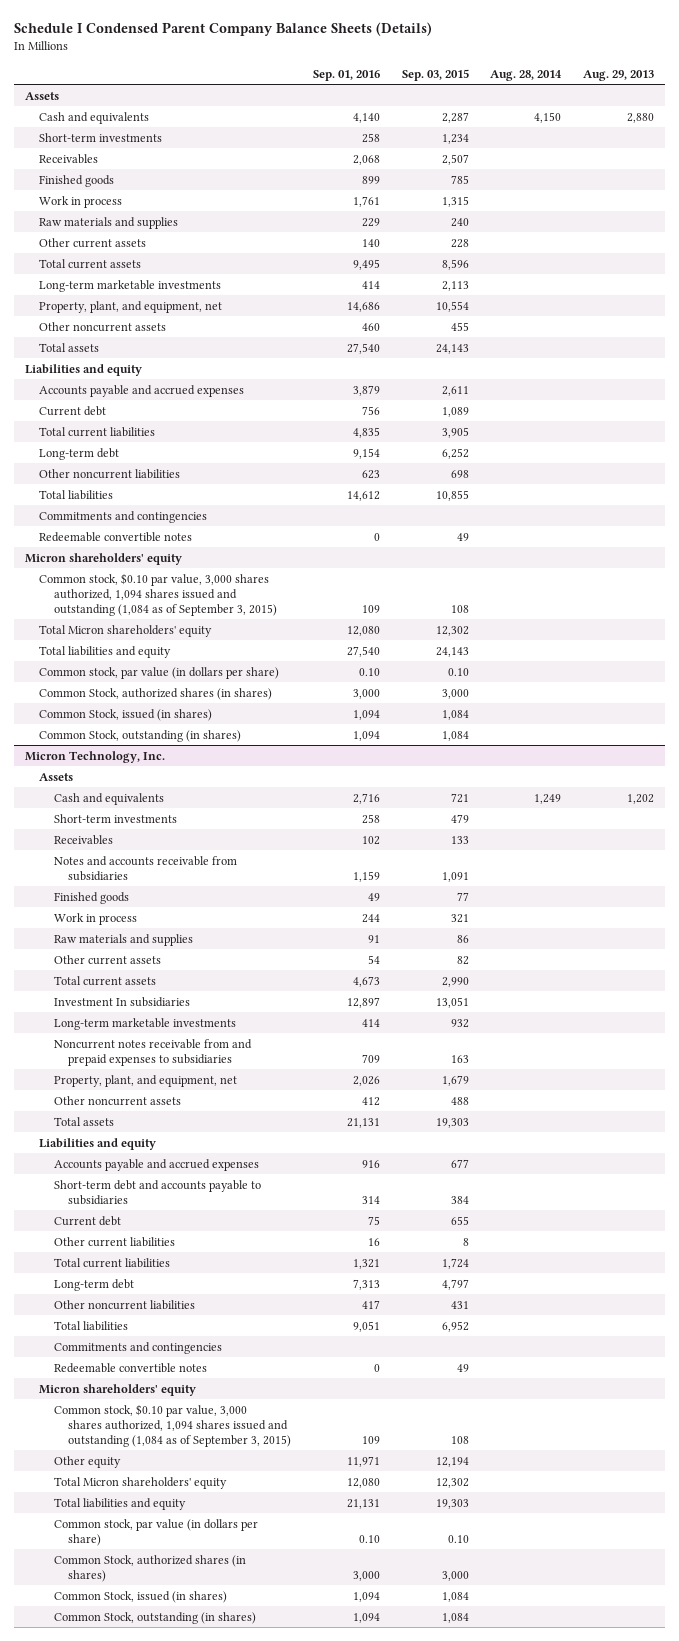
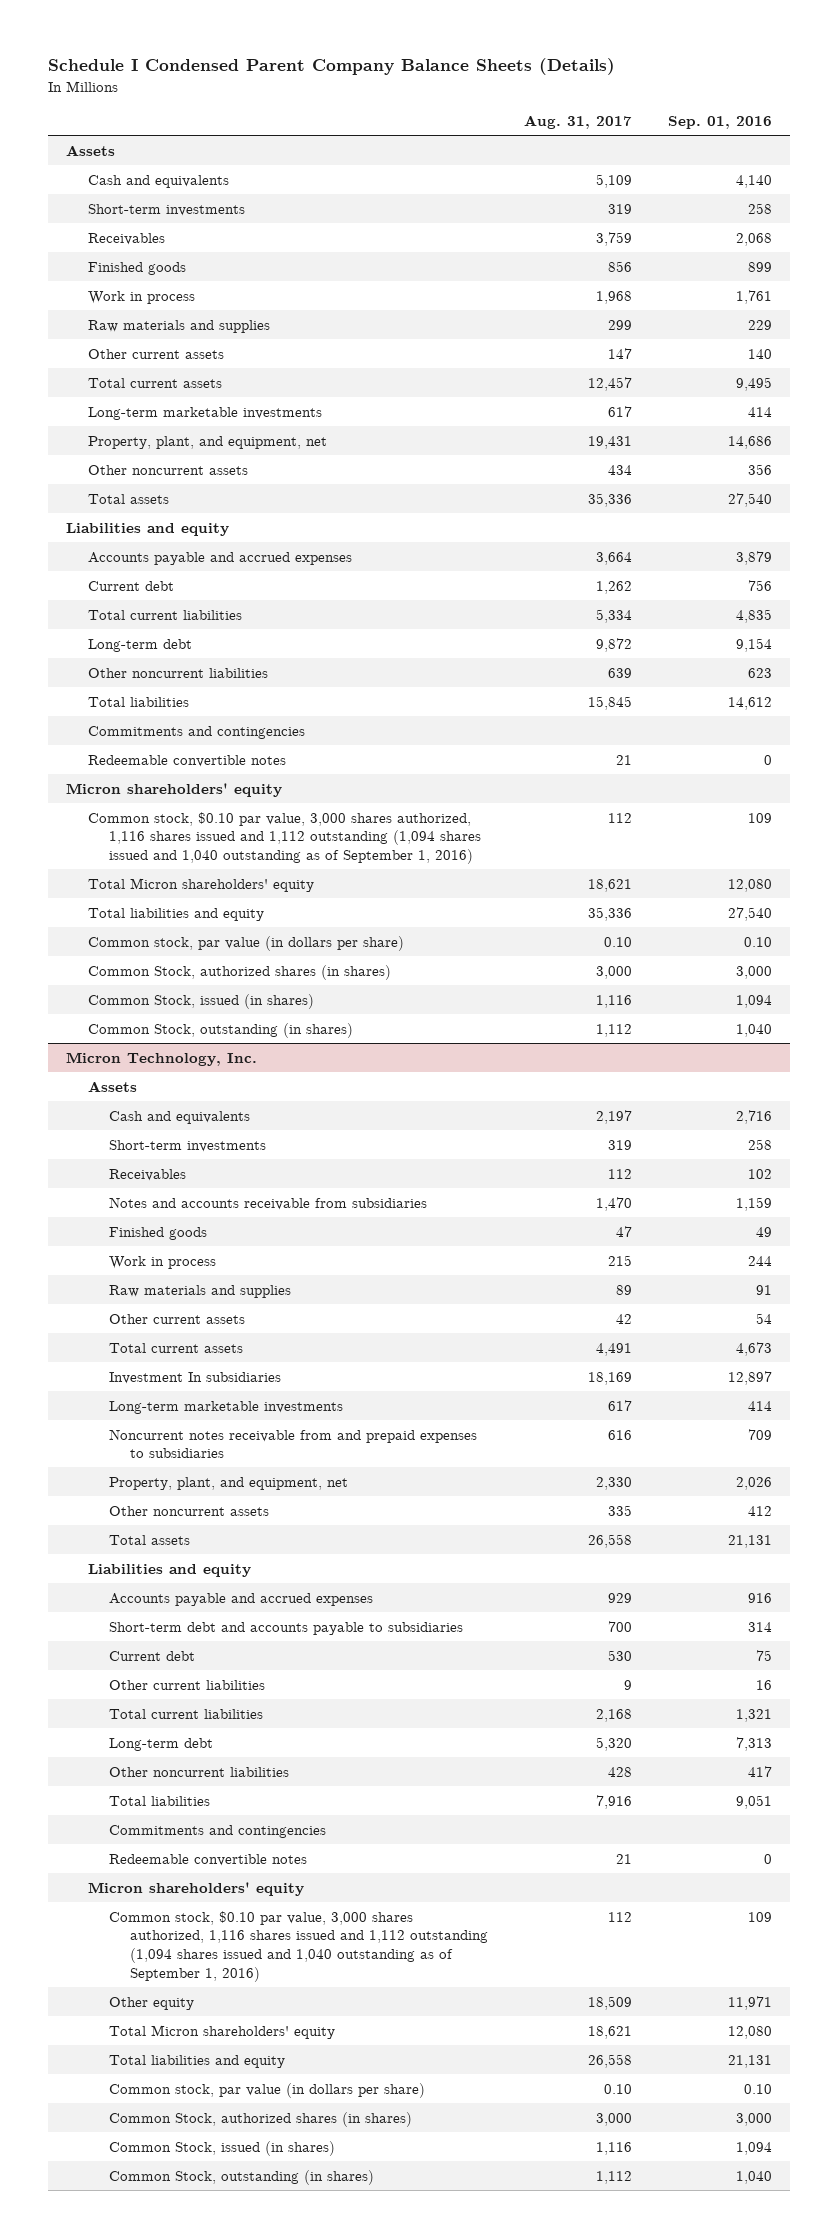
[401,68,469,81] Sep. 03, 2015 -> none
[490,69,563,81] Aug. 28, 2014 -> none
[583,69,655,81] Aug. 29, 2013 -> none
none -> [524,115,633,130] Aug. 31, 2017
[361,322,380,331] 460 -> [748,463,773,475] 356
[39,572,277,617] Common stock, $0.10 par value, 3,000 shares authorized, 1,094 shares issued and outstanding (1,084 as of September 3, 2015) -> [87,811,482,864] Common stock, $0.10 par value, 3,000 shares authorized, 1,116 shares issued and 1,112 outstanding (1,094 shares issued and 1,040 outstanding as of September 1, 2016)
[352,730,380,741] 1,094 -> [736,1023,773,1037] 1,040
[53,1403,292,1448] Common stock, $0.10 par value, 3,000 shares authorized, 1,094 shares issued and outstanding (1,084 as of September 3, 2015) -> [109,1910,489,1982] Common stock, $0.10 par value, 3,000 shares authorized, 1,116 shares issued and 1,112 outstanding (1,094 shares issued and 1,040 outstanding as of September 1, 2016)
[352,1612,380,1623] 1,094 -> [736,2170,773,2184] 1,040

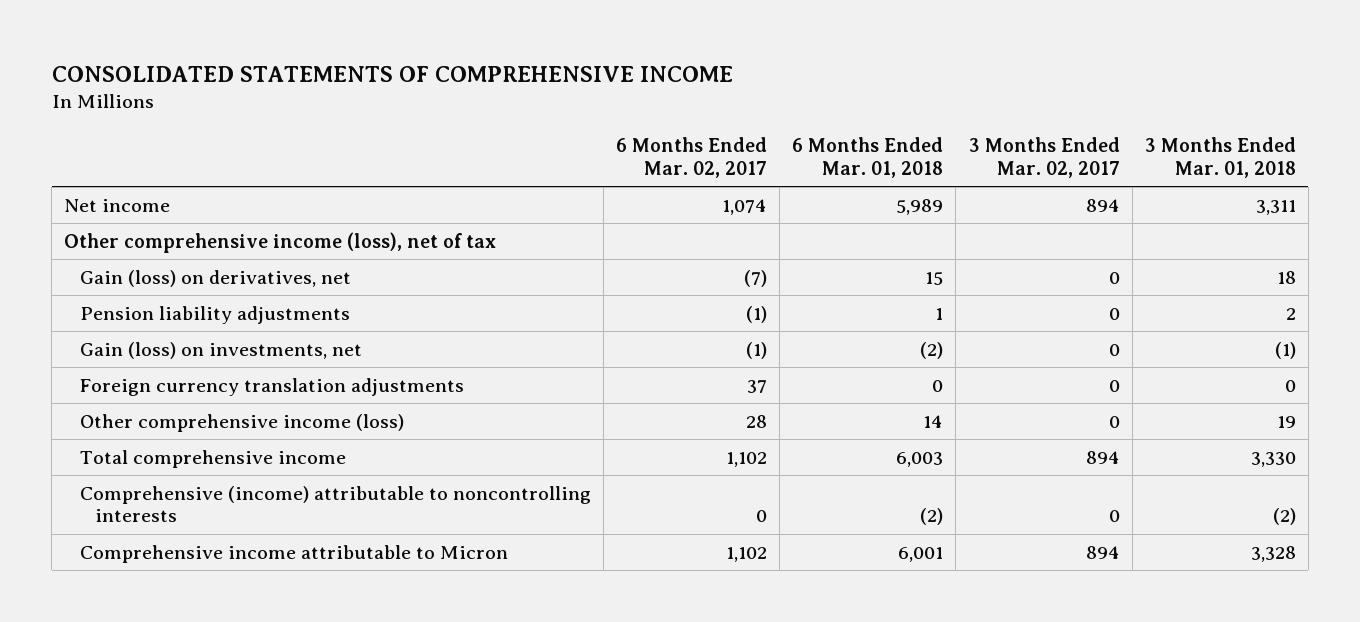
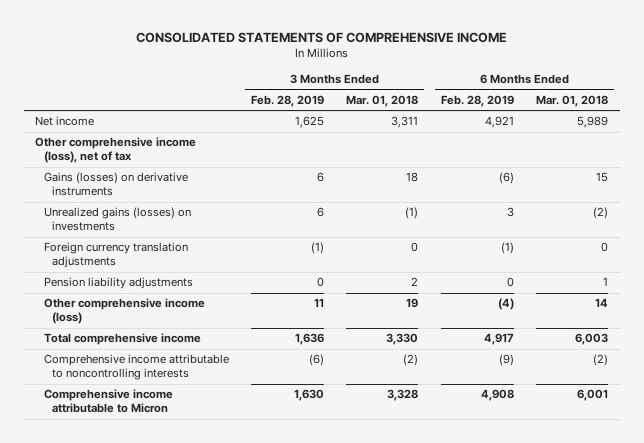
[616,137,768,178] 6 Months Ended Mar. 02, 2017 -> none
[968,137,1120,178] 3 Months Ended Mar. 02, 2017 -> none
none -> [250,95,324,108] Feb. 28, 2019
none -> [440,95,514,108] Feb. 28, 2019
[79,269,351,287] Gain (loss) on derivatives, net -> [43,172,188,197] Gains (losses) on derivative instruments
[79,341,362,359] Gain (loss) on investments, net -> [43,207,191,232] Unrealized gains (losses) on investments
[79,305,350,324] Pension liability adjustments -> [43,277,193,290] Pension liability adjustments
[79,485,591,523] Comprehensive (income) attributable to noncontrolling interests -> [43,354,229,381] Comprehensive income attributable to noncontrolling interests

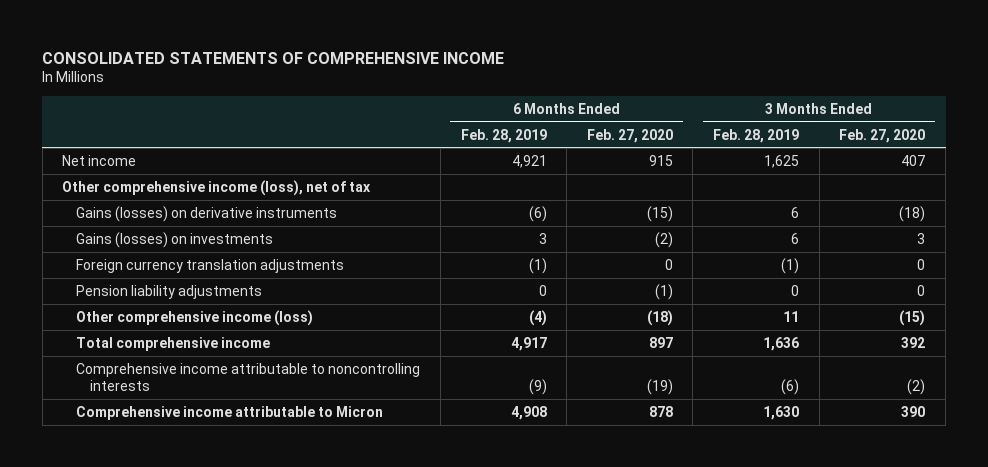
[346,95,419,108] Mar. 01, 2018 -> none
[536,95,609,108] Mar. 01, 2018 -> none
none -> [586,128,673,143] Feb. 27, 2020
none -> [839,128,926,143] Feb. 27, 2020
[43,207,191,232] Unrealized gains (losses) on investments -> [76,231,274,248] Gains (losses) on investments

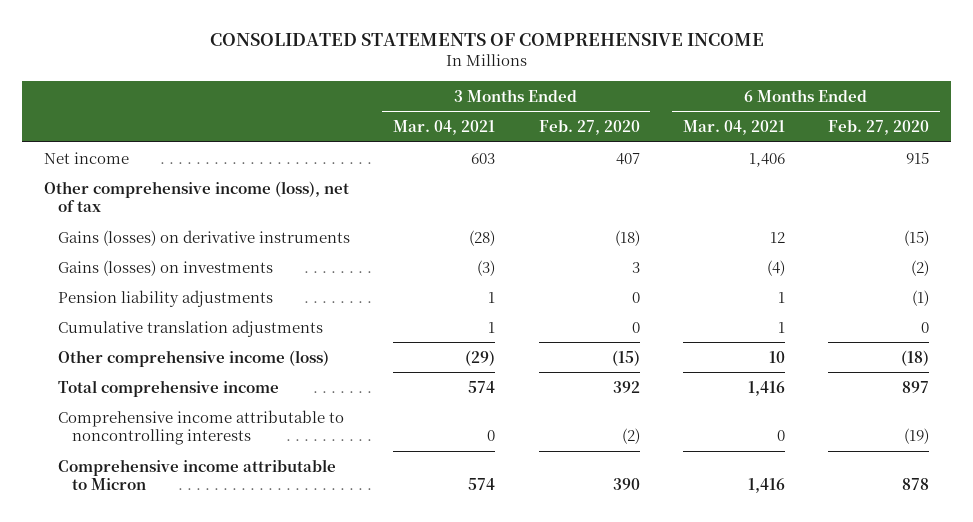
[460,128,547,143] Feb. 28, 2019 -> none
[713,128,800,143] Feb. 28, 2019 -> none
none -> [393,120,496,136] Mar. 04, 2021
none -> [682,120,785,136] Mar. 04, 2021
[76,258,345,273] Foreign currency translation adjustments -> none
none -> [57,319,323,337] Cumulative translation adjustments

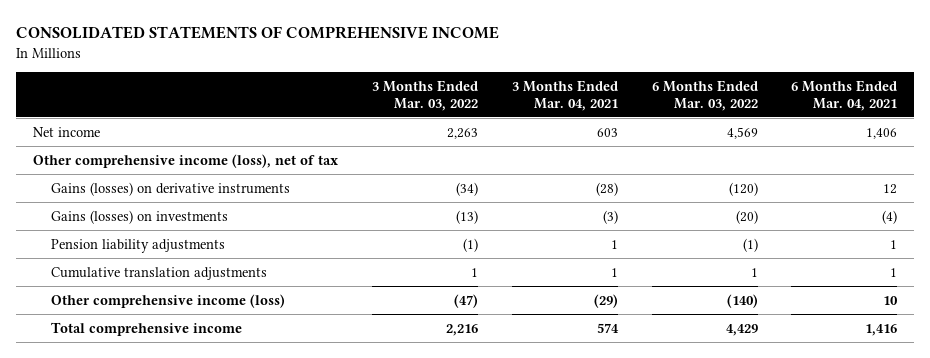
[538,120,640,136] Feb. 27, 2020 -> none
[828,120,930,136] Feb. 27, 2020 -> none
none -> [371,79,478,111] 3 Months Ended Mar. 03, 2022
none -> [651,79,758,111] 6 Months Ended Mar. 03, 2022
[57,409,344,446] Comprehensive income attributable to noncontrolling interests -> none
[57,458,336,491] Comprehensive income attributable to Micron -> none

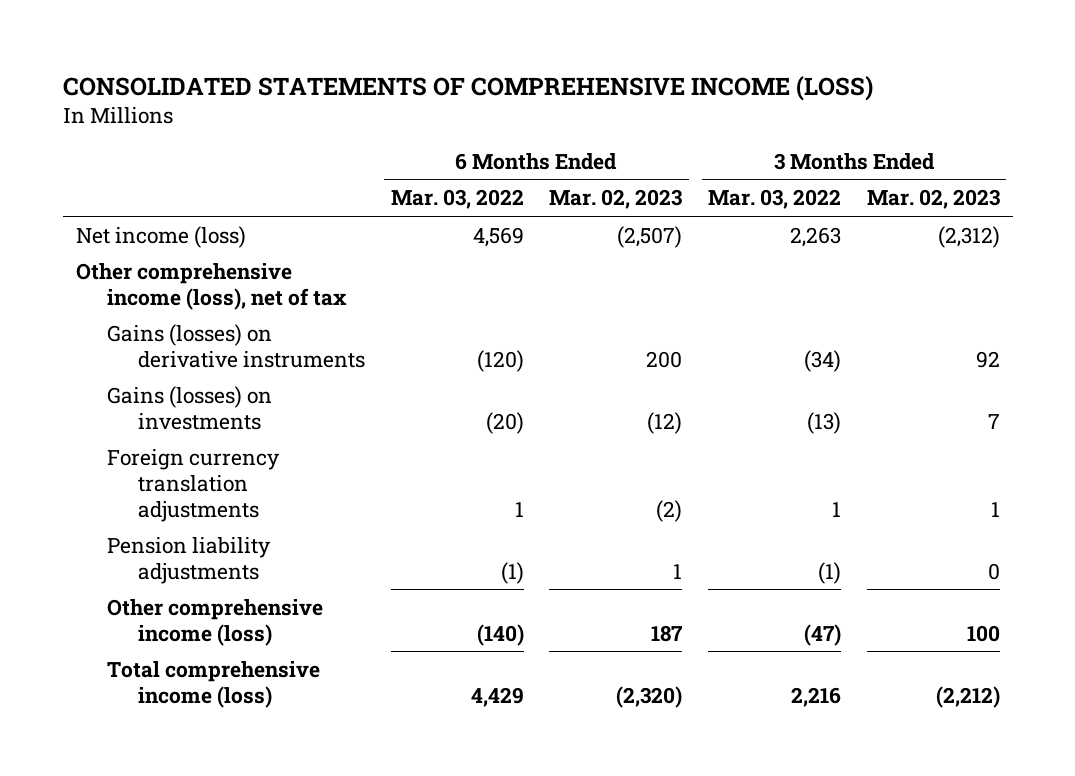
[16,26,500,40] CONSOLIDATED STATEMENTS OF COMPREHENSIVE INCOME -> [62,75,873,101] CONSOLIDATED STATEMENTS OF COMPREHENSIVE INCOME (LOSS)
[511,79,618,111] 3 Months Ended Mar. 04, 2021 -> none
[791,79,898,111] 6 Months Ended Mar. 04, 2021 -> none
none -> [549,189,683,210] Mar. 02, 2023
none -> [866,189,1000,210] Mar. 02, 2023
[33,126,101,137] Net income -> [75,225,246,248] Net income (loss)
none -> [106,448,280,522] Foreign currency translation adjustments
[51,266,268,280] Cumulative translation adjustments -> none
[51,321,243,336] Total comprehensive income -> [106,660,320,708] Total comprehensive income (loss)

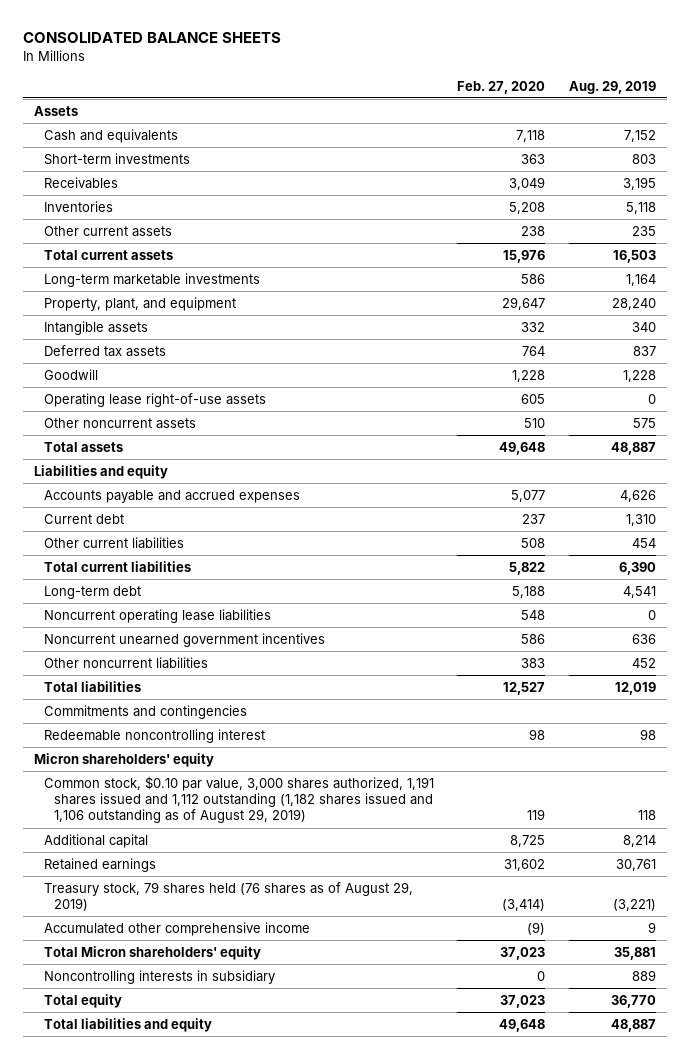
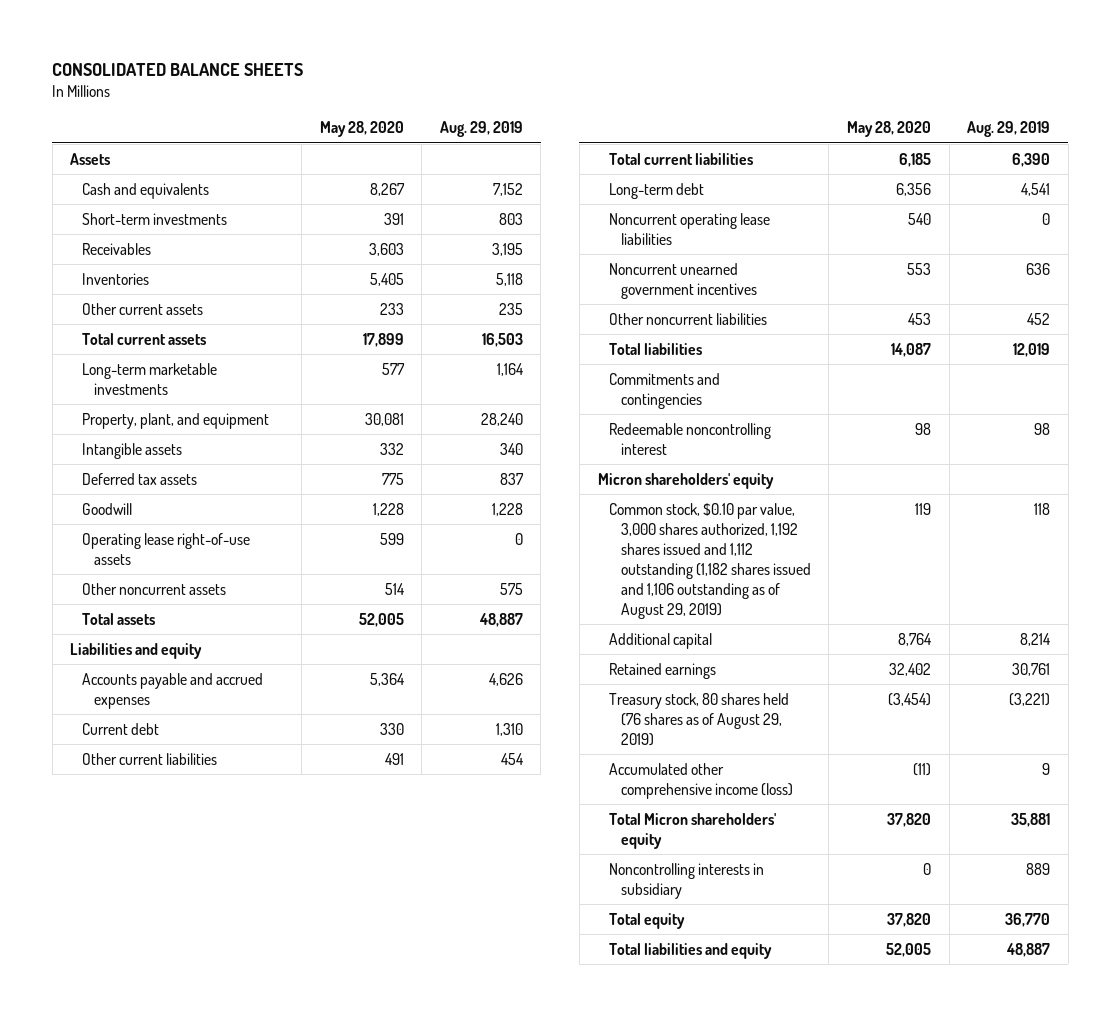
[457,80,546,94] Feb. 27, 2020 -> none
none -> [319,121,404,138] May 28, 2020
[43,775,434,824] Common stock, $0.10 par value, 3,000 shares authorized, 1,191 shares issued and 1,112 outstanding (1,182 shares issued and 1,106 outstanding as of August 29, 2019) -> [609,502,811,619] Common stock, $0.10 par value, 3,000 shares authorized, 1,192 shares issued and 1,112 outstanding (1,182 shares issued and 1,106 outstanding as of August 29, 2019)
[43,881,413,912] Treasury stock, 79 shares held (76 shares as of August 29, 2019) -> [609,692,790,746] Treasury stock, 80 shares held (76 shares as of August 29, 2019)
[43,921,310,936] Accumulated other comprehensive income -> [609,762,793,799] Accumulated other comprehensive income (loss)

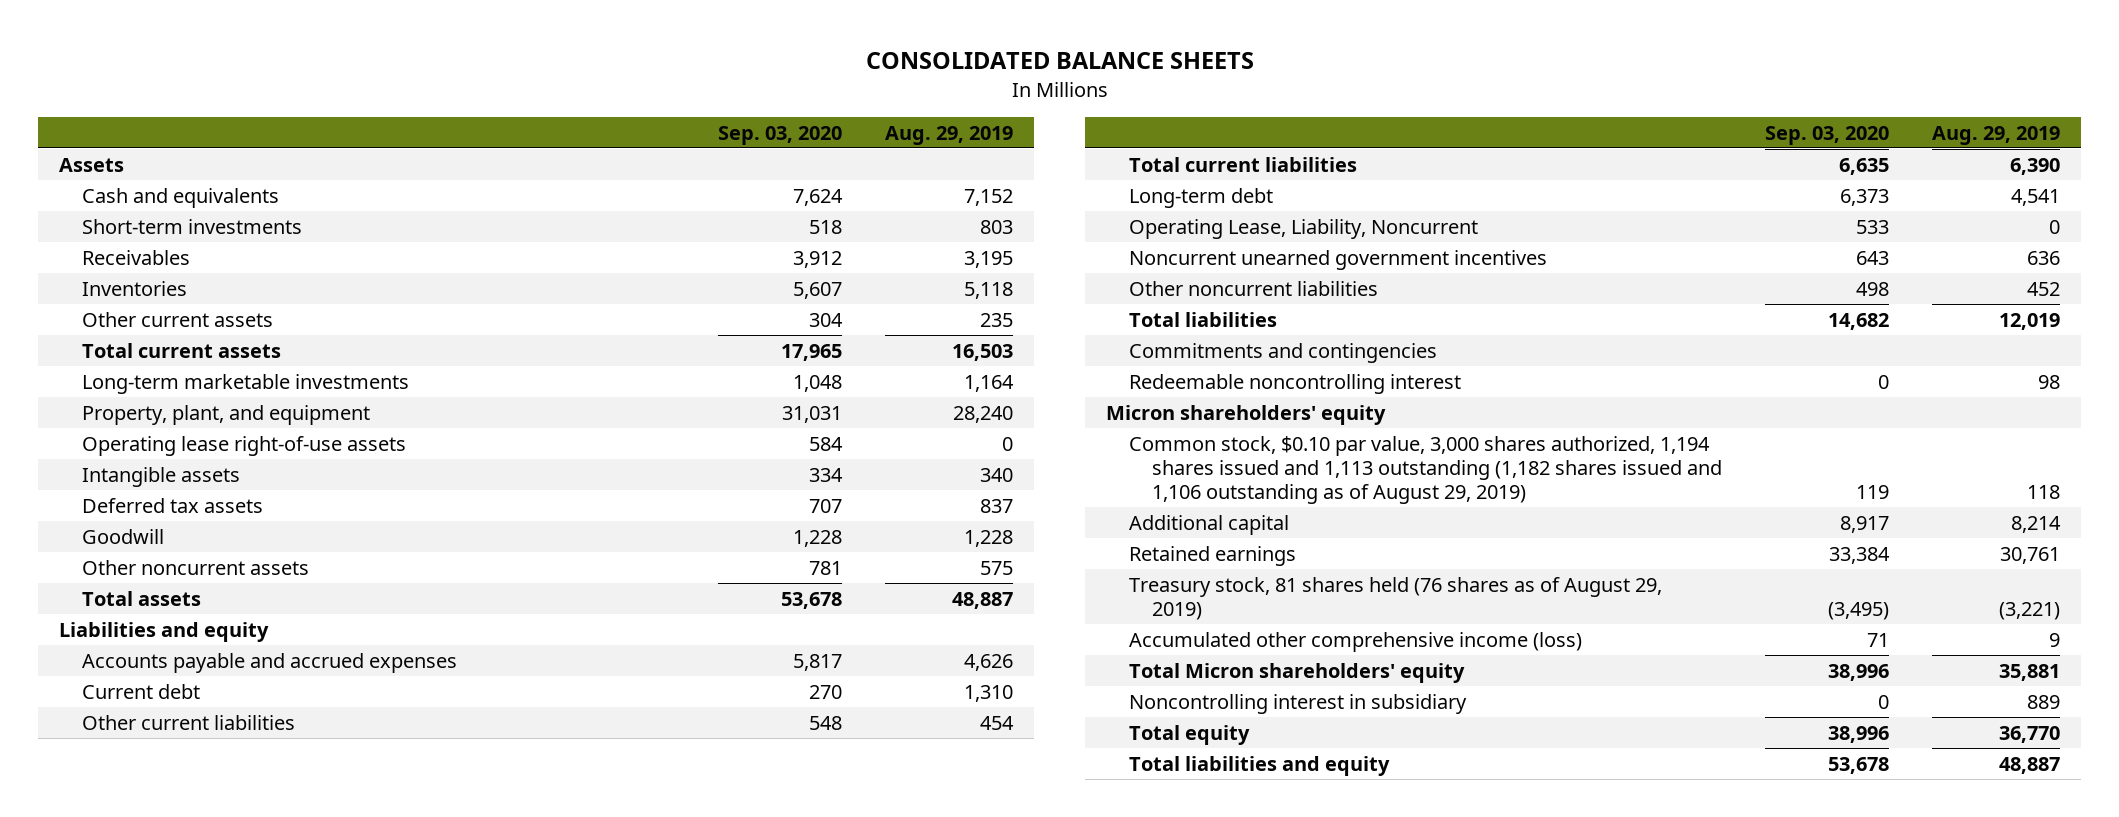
[319,121,404,138] May 28, 2020 -> none
none -> [717,125,842,145] Sep. 03, 2020
[81,532,250,565] Operating lease right-of-use assets -> [81,435,406,456] Operating lease right-of-use assets
[609,212,771,245] Noncurrent operating lease liabilities -> [1128,218,1478,239] Operating Lease, Liability, Noncurrent
[609,502,811,619] Common stock, $0.10 par value, 3,000 shares authorized, 1,192 shares issued and 1,112 outstanding (1,182 shares issued and 1,106 outstanding as of August 29, 2019) -> [1128,435,1722,505] Common stock, $0.10 par value, 3,000 shares authorized, 1,194 shares issued and 1,113 outstanding (1,182 shares issued and 1,106 outstanding as of August 29, 2019)
[609,692,790,746] Treasury stock, 80 shares held (76 shares as of August 29, 2019) -> [1128,576,1662,621] Treasury stock, 81 shares held (76 shares as of August 29, 2019)
[609,862,765,899] Noncontrolling interests in subsidiary -> [1128,693,1467,714] Noncontrolling interest in subsidiary

